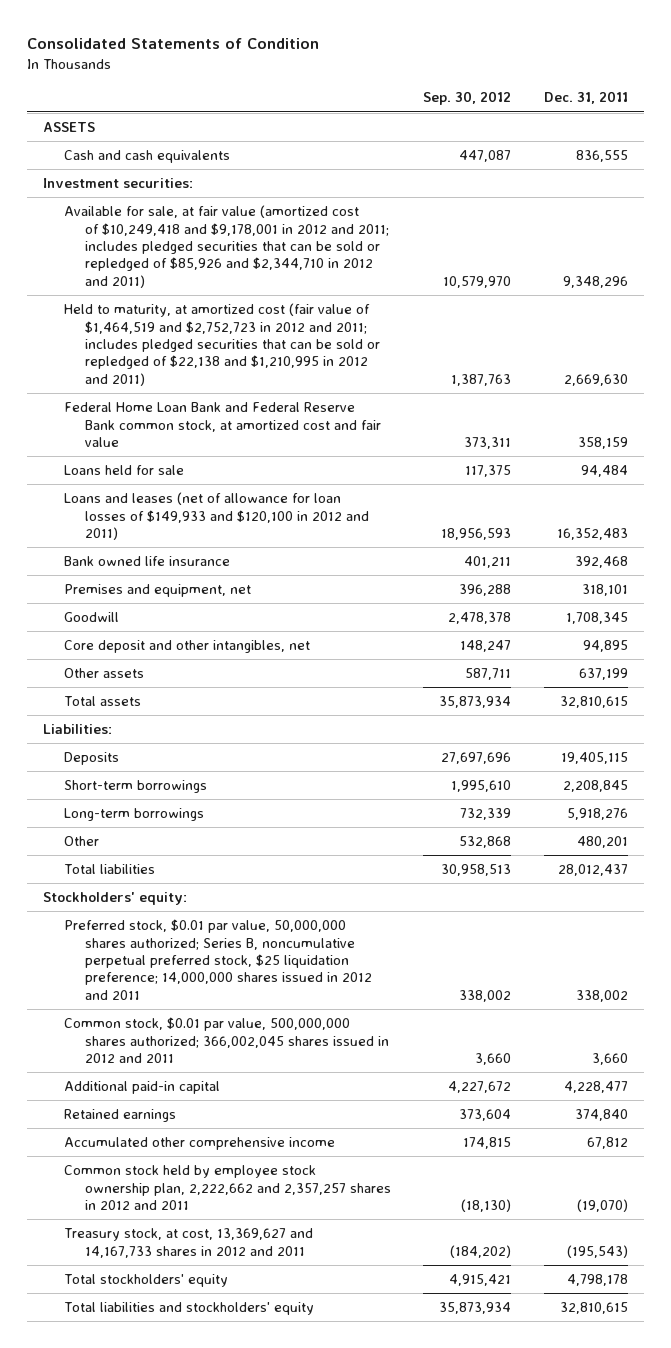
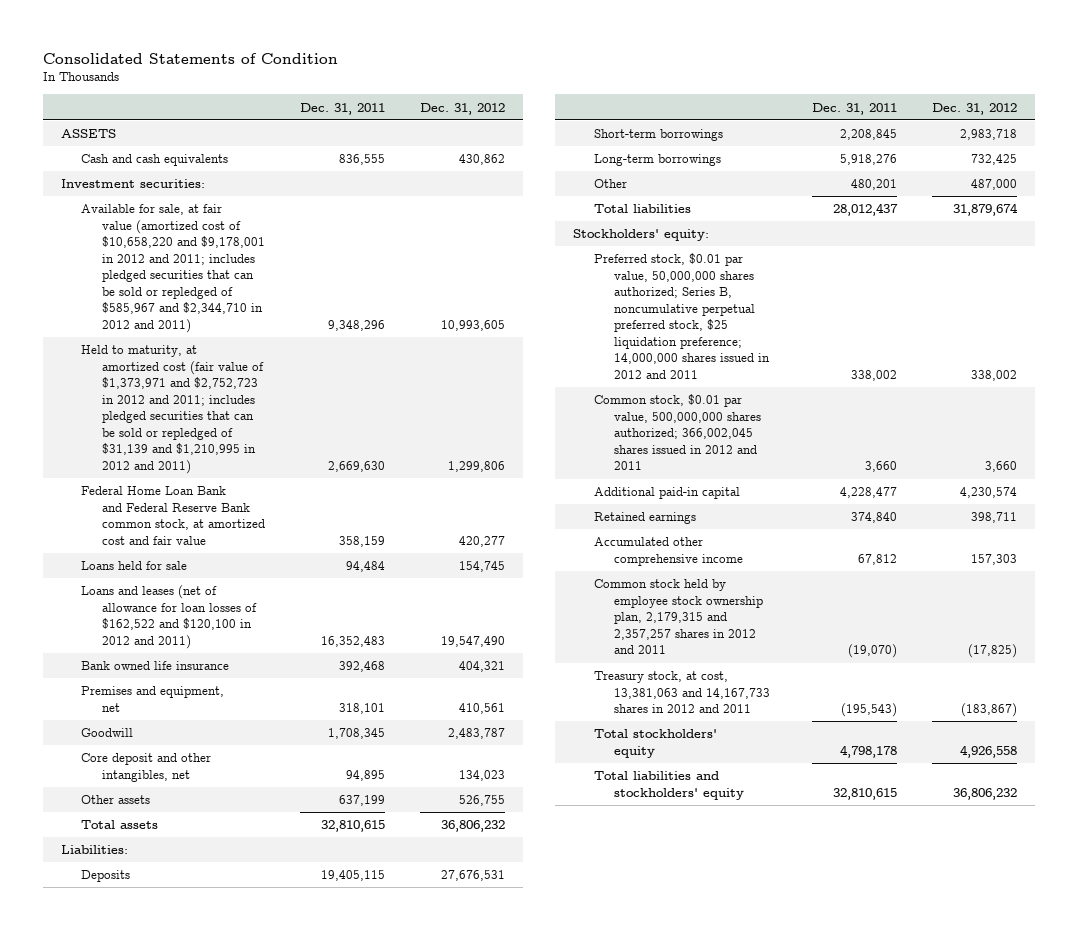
[423,91,512,106] Sep. 30, 2012 -> none
none -> [420,102,506,115] Dec. 31, 2012
[64,205,389,288] Available for sale, at fair value (amortized cost of $10,249,418 and $9,178,001 in 2012 and 2011; includes pledged securities that can be sold or repledged of $85,926 and $2,344,710 in 2012 and 2011) -> [81,204,266,334] Available for sale, at fair value (amortized cost of $10,658,220 and $9,178,001 in 2012 and 2011; includes pledged securities that can be sold or repledged of $585,967 and $2,344,710 in 2012 and 2011)
[64,303,380,386] Held to maturity, at amortized cost (fair value of $1,464,519 and $2,752,723 in 2012 and 2011; includes pledged securities that can be sold or repledged of $22,138 and $1,210,995 in 2012 and 2011) -> [81,345,265,475] Held to maturity, at amortized cost (fair value of $1,373,971 and $2,752,723 in 2012 and 2011; includes pledged securities that can be sold or repledged of $31,139 and $1,210,995 in 2012 and 2011)
[64,492,369,540] Loans and leases (net of allowance for loan losses of $149,933 and $120,100 in 2012 and 2011) -> [81,585,258,649] Loans and leases (net of allowance for loan losses of $162,522 and $120,100 in 2012 and 2011)
[64,1165,391,1210] Common stock held by employee stock ownership plan, 2,222,662 and 2,357,257 shares in 2012 and 2011 -> [593,579,764,655] Common stock held by employee stock ownership plan, 2,179,315 and 2,357,257 shares in 2012 and 2011
[64,1228,314,1258] Treasury stock, at cost, 13,369,627 and 14,167,733 shares in 2012 and 2011 -> [593,671,771,714] Treasury stock, at cost, 13,381,063 and 14,167,733 shares in 2012 and 2011

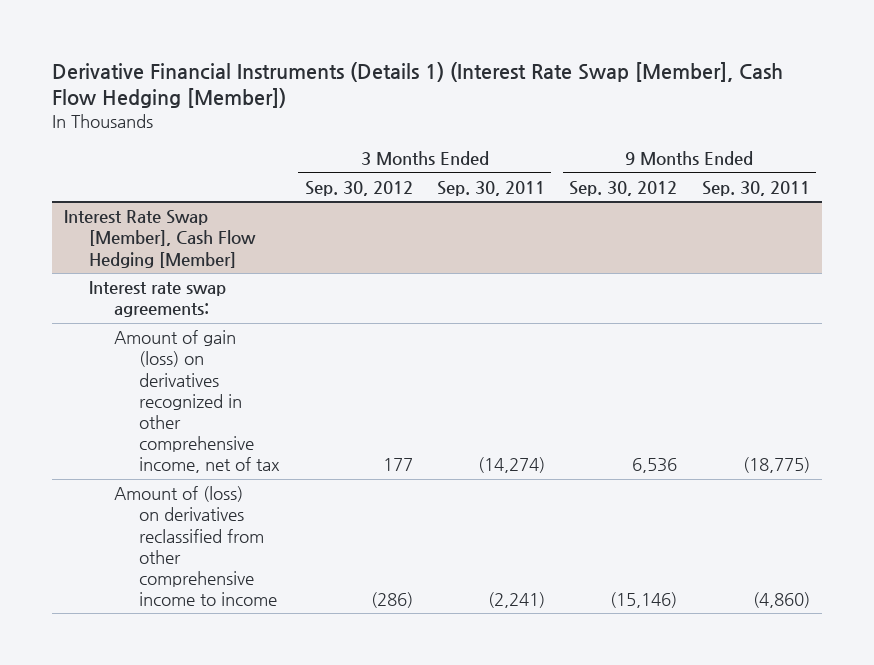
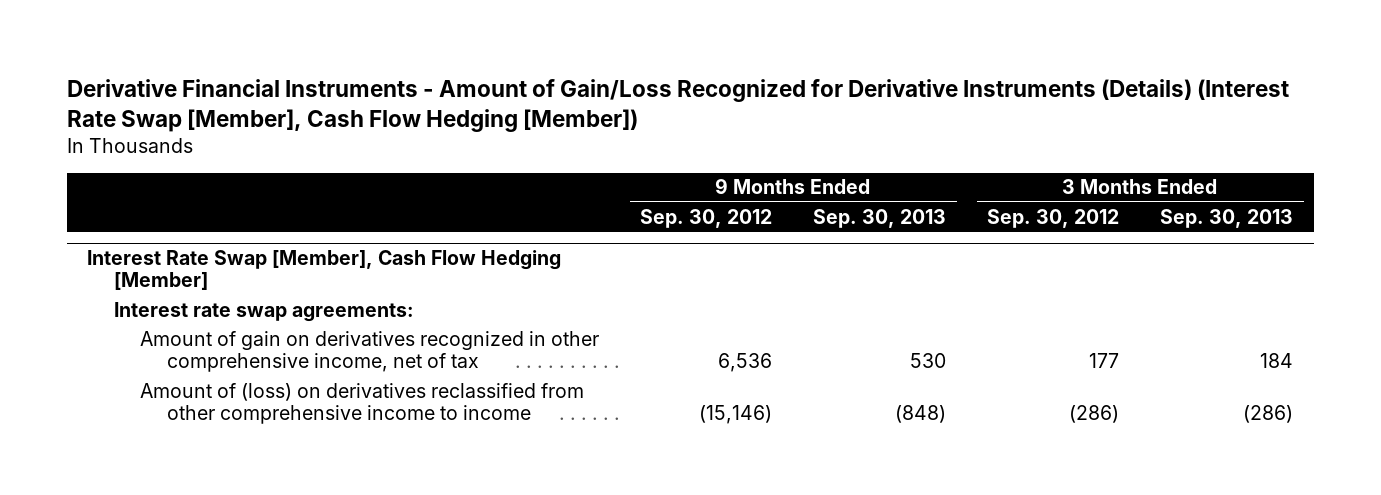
[51,62,783,109] Derivative Financial Instruments (Details 1) (Interest Rate Swap [Member], Cash Flow Hedging [Member]) -> [66,78,1289,132] Derivative Financial Instruments - Amount of Gain/Loss Recognized for Derivative Instruments (Details) (Interest Rate Swap [Member], Cash Flow Hedging [Member])
[436,180,545,196] Sep. 30, 2011 -> none
[701,180,810,196] Sep. 30, 2011 -> none
none -> [813,208,947,228] Sep. 30, 2013
none -> [1160,208,1294,228] Sep. 30, 2013
[114,330,281,474] Amount of gain (loss) on derivatives recognized in other comprehensive income, net of tax -> [140,330,600,373] Amount of gain on derivatives recognized in other comprehensive income, net of tax

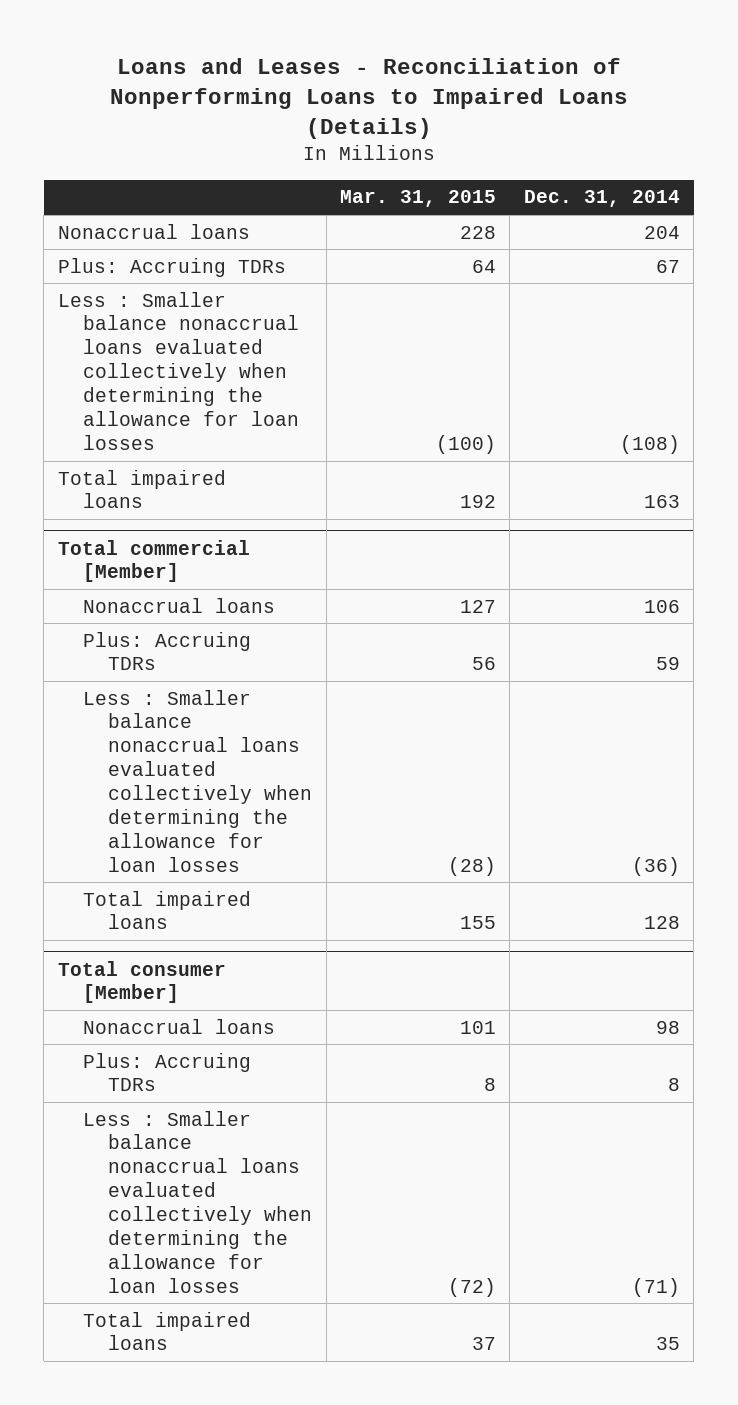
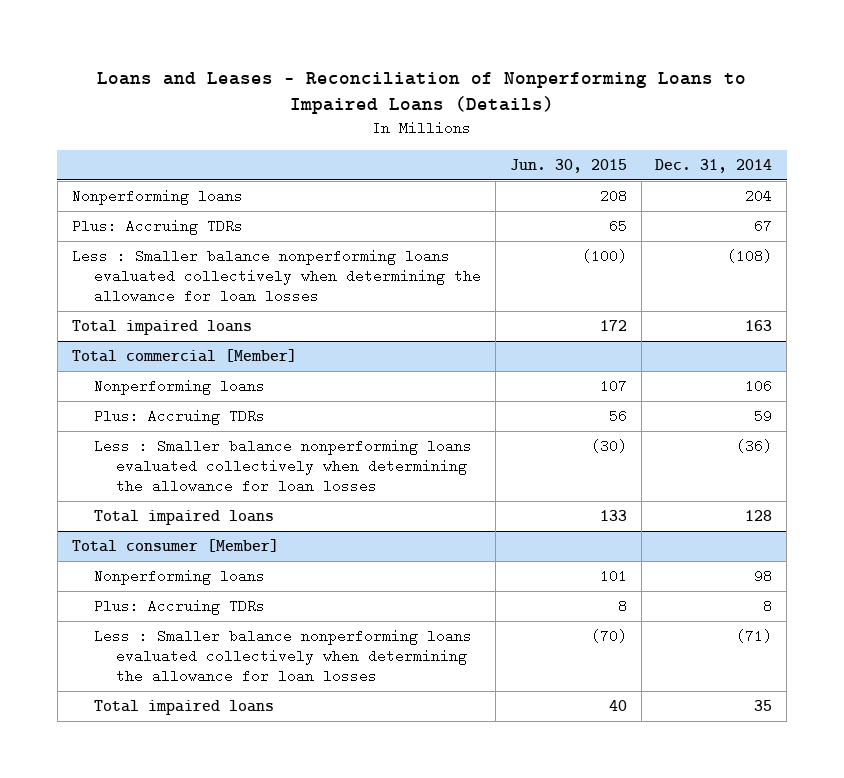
[339,190,496,208] Mar. 31, 2015 -> none
none -> [509,158,627,173] Jun. 30, 2015
[57,223,250,239] Nonaccrual loans -> [71,189,243,206] Nonperforming loans
[57,291,300,450] Less : Smaller balance nonaccrual loans evaluated collectively when determining the allowance for loan losses -> [71,249,481,304] Less : Smaller balance nonperforming loans evaluated collectively when determining the allowance for loan losses
[83,597,276,613] Nonaccrual loans -> [93,379,265,396] Nonperforming loans
[83,689,313,872] Less : Smaller balance nonaccrual loans evaluated collectively when determining the allowance for loan losses -> [93,439,472,494] Less : Smaller balance nonperforming loans evaluated collectively when determining the allowance for loan losses
[83,1018,276,1034] Nonaccrual loans -> [93,569,265,586] Nonperforming loans
[83,1110,313,1293] Less : Smaller balance nonaccrual loans evaluated collectively when determining the allowance for loan losses -> [93,629,472,684] Less : Smaller balance nonperforming loans evaluated collectively when determining the allowance for loan losses

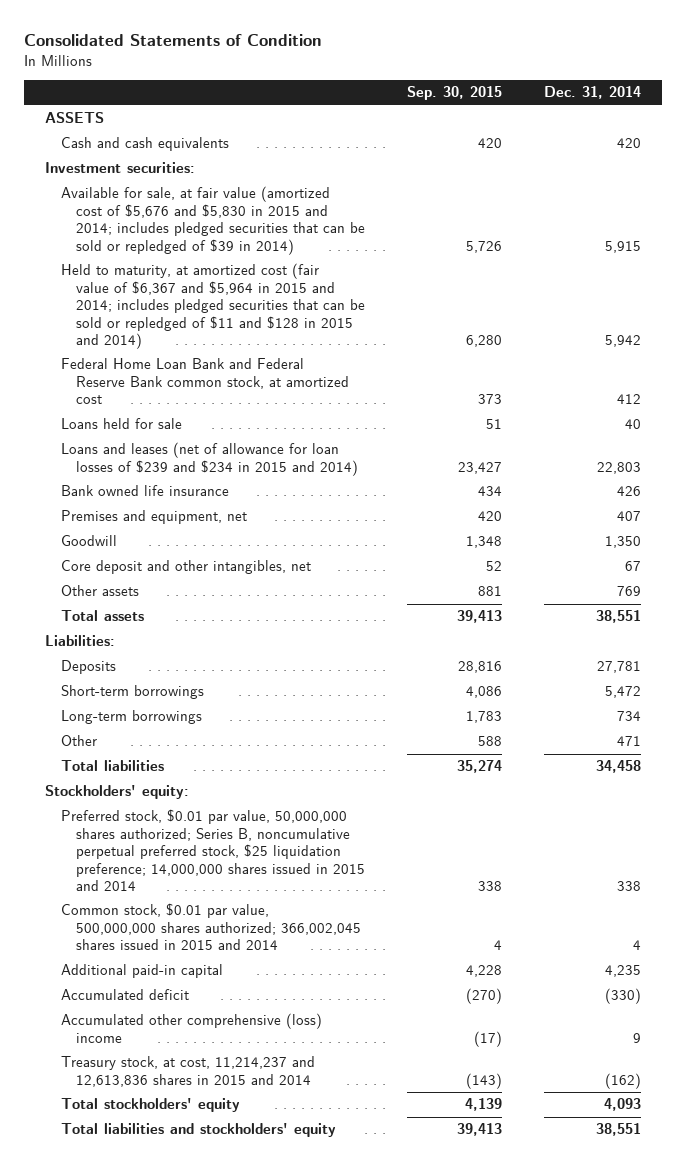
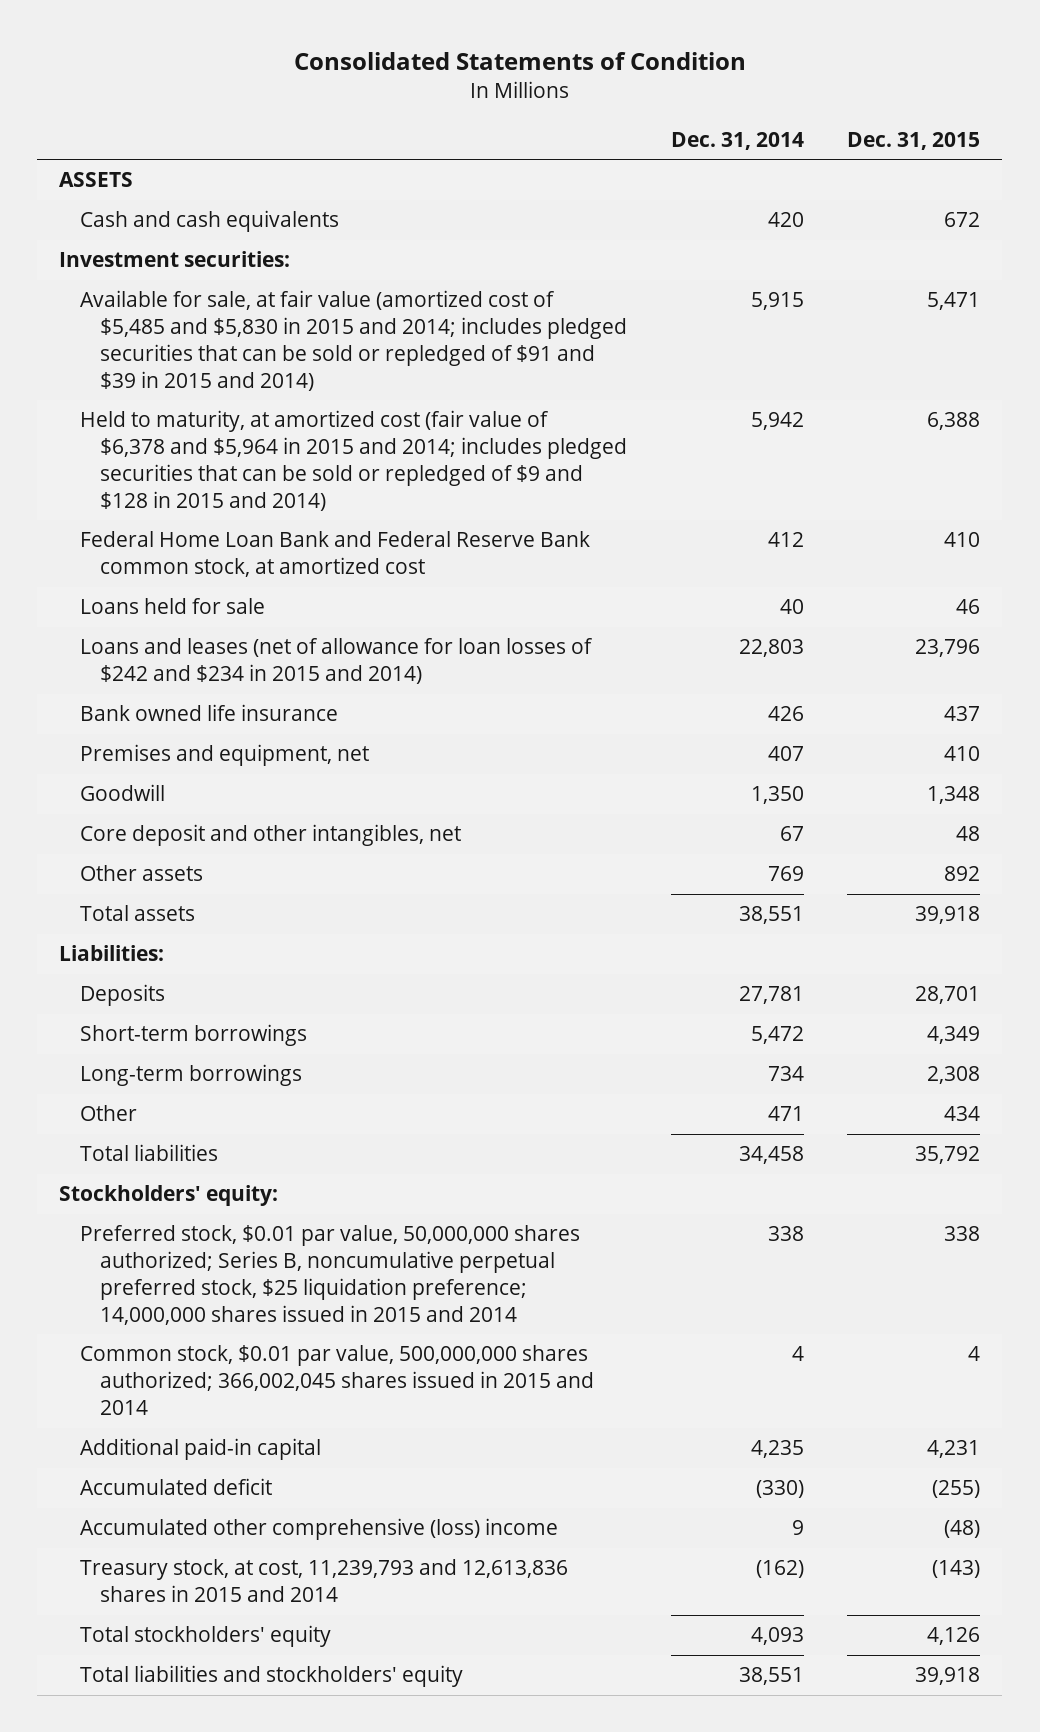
[407,86,503,101] Sep. 30, 2015 -> none
none -> [847,131,981,150] Dec. 31, 2015
[60,186,366,255] Available for sale, at fair value (amortized cost of $5,676 and $5,830 in 2015 and 2014; includes pledged securities that can be sold or repledged of $39 in 2014) -> [79,290,627,391] Available for sale, at fair value (amortized cost of $5,485 and $5,830 in 2015 and 2014; includes pledged securities that can be sold or repledged of $91 and $39 in 2015 and 2014)
[60,263,366,350] Held to maturity, at amortized cost (fair value of $6,367 and $5,964 in 2015 and 2014; includes pledged securities that can be sold or repledged of $11 and $128 in 2015 and 2014) -> [79,410,627,511] Held to maturity, at amortized cost (fair value of $6,378 and $5,964 in 2015 and 2014; includes pledged securities that can be sold or repledged of $9 and $128 in 2015 and 2014)
[60,442,359,476] Loans and leases (net of allowance for loan losses of $239 and $234 in 2015 and 2014) -> [79,638,593,685] Loans and leases (net of allowance for loan losses of $242 and $234 in 2015 and 2014)
[60,1056,315,1087] Treasury stock, at cost, 11,214,237 and 12,613,836 shares in 2015 and 2014 -> [79,1559,568,1603] Treasury stock, at cost, 11,239,793 and 12,613,836 shares in 2015 and 2014

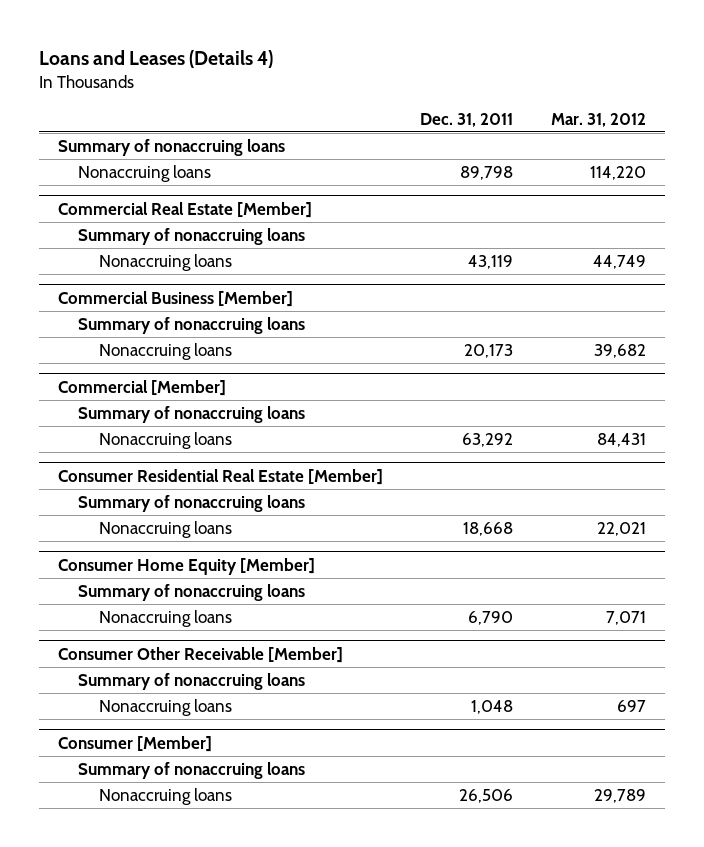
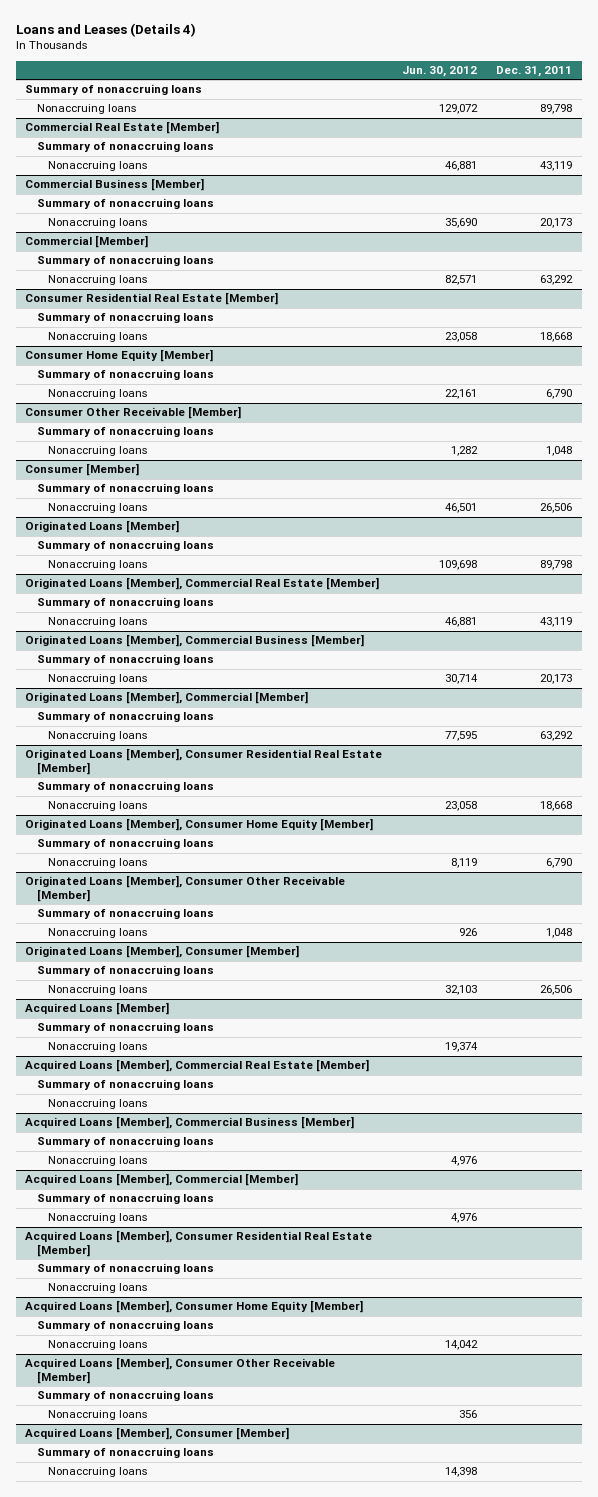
[551,112,647,127] Mar. 31, 2012 -> none
none -> [401,66,477,78] Jun. 30, 2012
none -> [25,520,180,534] Originated Loans [Member]
none -> [36,540,214,552] Summary of nonaccruing loans
none -> [48,560,148,571] Nonaccruing loans
none -> [25,577,380,591] Originated Loans [Member], Commercial Real Estate [Member]
none -> [36,597,214,609] Summary of nonaccruing loans
none -> [48,617,148,628] Nonaccruing loans
none -> [25,634,365,648] Originated Loans [Member], Commercial Business [Member]
none -> [36,654,214,666] Summary of nonaccruing loans
none -> [48,674,148,685] Nonaccruing loans
none -> [25,691,309,705] Originated Loans [Member], Commercial [Member]
none -> [36,711,214,723] Summary of nonaccruing loans
none -> [48,731,148,742] Nonaccruing loans
none -> [25,748,383,776] Originated Loans [Member], Consumer Residential Real Estate [Member]
none -> [36,781,214,793] Summary of nonaccruing loans
none -> [48,801,148,812] Nonaccruing loans
none -> [25,818,374,832] Originated Loans [Member], Consumer Home Equity [Member]
none -> [36,838,214,850] Summary of nonaccruing loans
none -> [48,858,148,869] Nonaccruing loans
none -> [25,875,346,903] Originated Loans [Member], Consumer Other Receivable [Member]
none -> [36,908,214,920] Summary of nonaccruing loans
none -> [48,928,148,939] Nonaccruing loans
none -> [25,945,300,959] Originated Loans [Member], Consumer [Member]
none -> [36,965,214,977] Summary of nonaccruing loans
none -> [48,985,148,996] Nonaccruing loans
none -> [25,1002,170,1016] Acquired Loans [Member]
none -> [36,1022,214,1034] Summary of nonaccruing loans
none -> [48,1042,148,1053] Nonaccruing loans
none -> [25,1059,370,1073] Acquired Loans [Member], Commercial Real Estate [Member]
none -> [36,1079,214,1091] Summary of nonaccruing loans
none -> [48,1099,148,1110] Nonaccruing loans
none -> [25,1116,355,1130] Acquired Loans [Member], Commercial Business [Member]
none -> [36,1136,214,1148] Summary of nonaccruing loans
none -> [48,1156,148,1167] Nonaccruing loans
none -> [25,1173,299,1187] Acquired Loans [Member], Commercial [Member]
none -> [36,1193,214,1205] Summary of nonaccruing loans
none -> [48,1213,148,1224] Nonaccruing loans
none -> [25,1230,373,1258] Acquired Loans [Member], Consumer Residential Real Estate [Member]
none -> [36,1263,214,1275] Summary of nonaccruing loans
none -> [48,1283,148,1294] Nonaccruing loans
none -> [25,1300,364,1314] Acquired Loans [Member], Consumer Home Equity [Member]
none -> [36,1320,214,1332] Summary of nonaccruing loans
none -> [48,1340,148,1351] Nonaccruing loans
none -> [25,1357,336,1385] Acquired Loans [Member], Consumer Other Receivable [Member]
none -> [36,1390,214,1402] Summary of nonaccruing loans
none -> [48,1410,148,1421] Nonaccruing loans
none -> [25,1427,290,1441] Acquired Loans [Member], Consumer [Member]
none -> [36,1447,214,1459] Summary of nonaccruing loans
none -> [48,1467,148,1478] Nonaccruing loans

